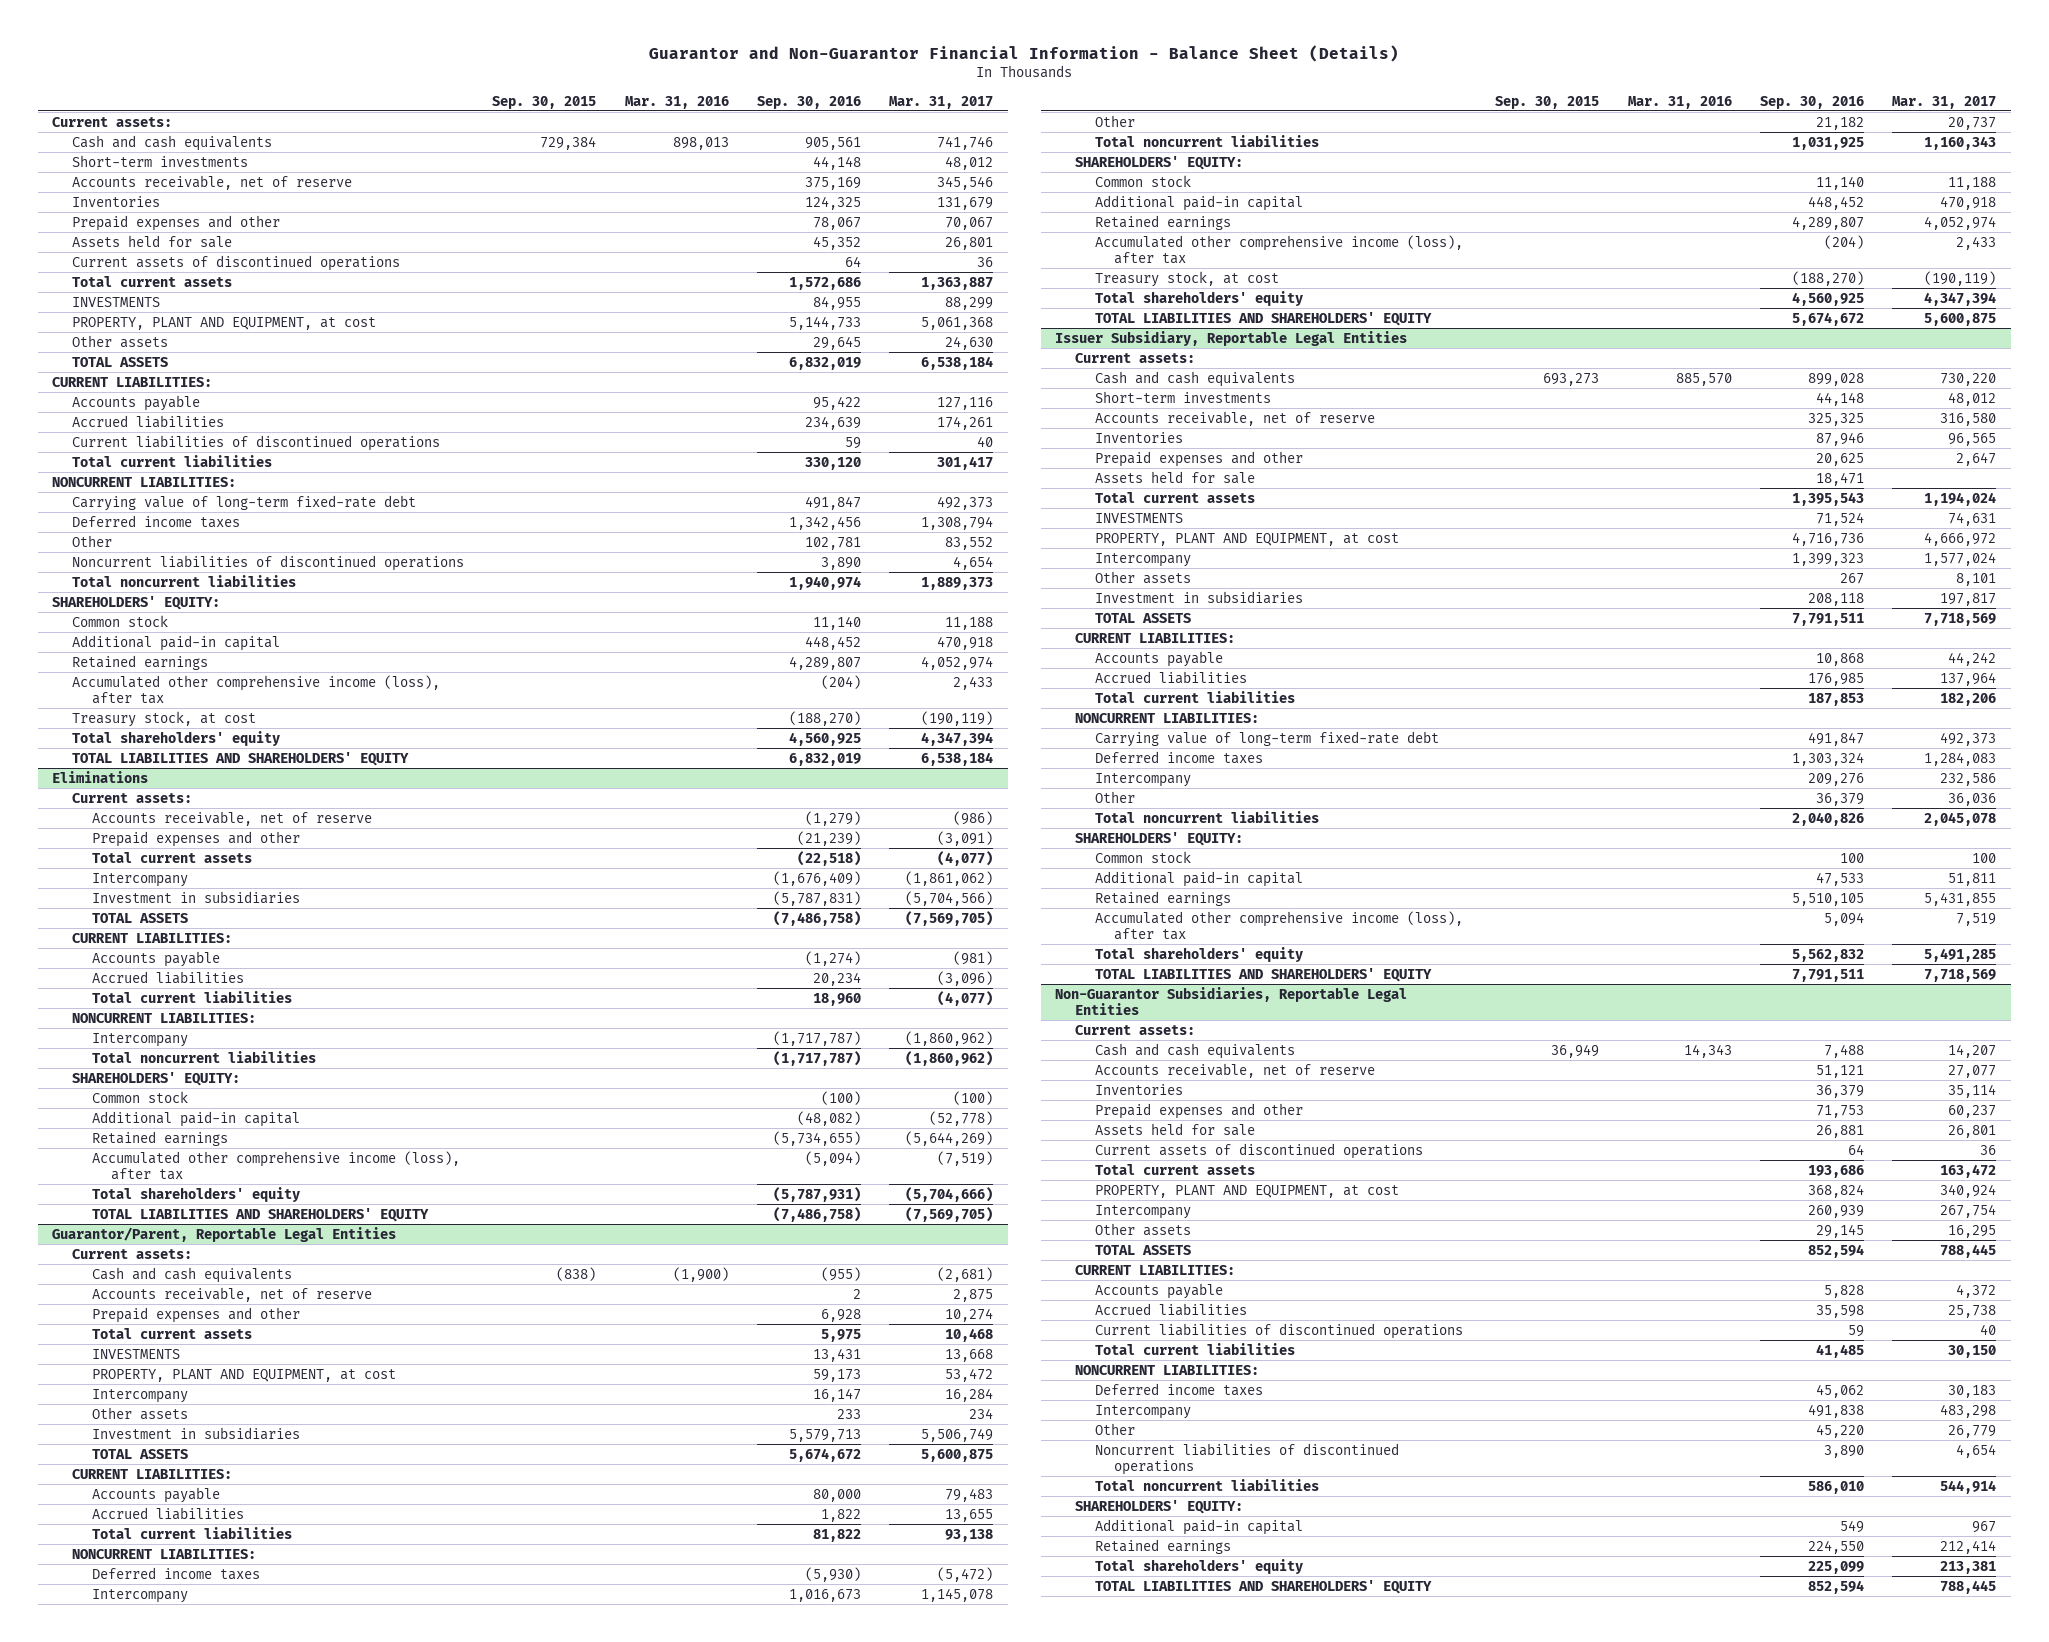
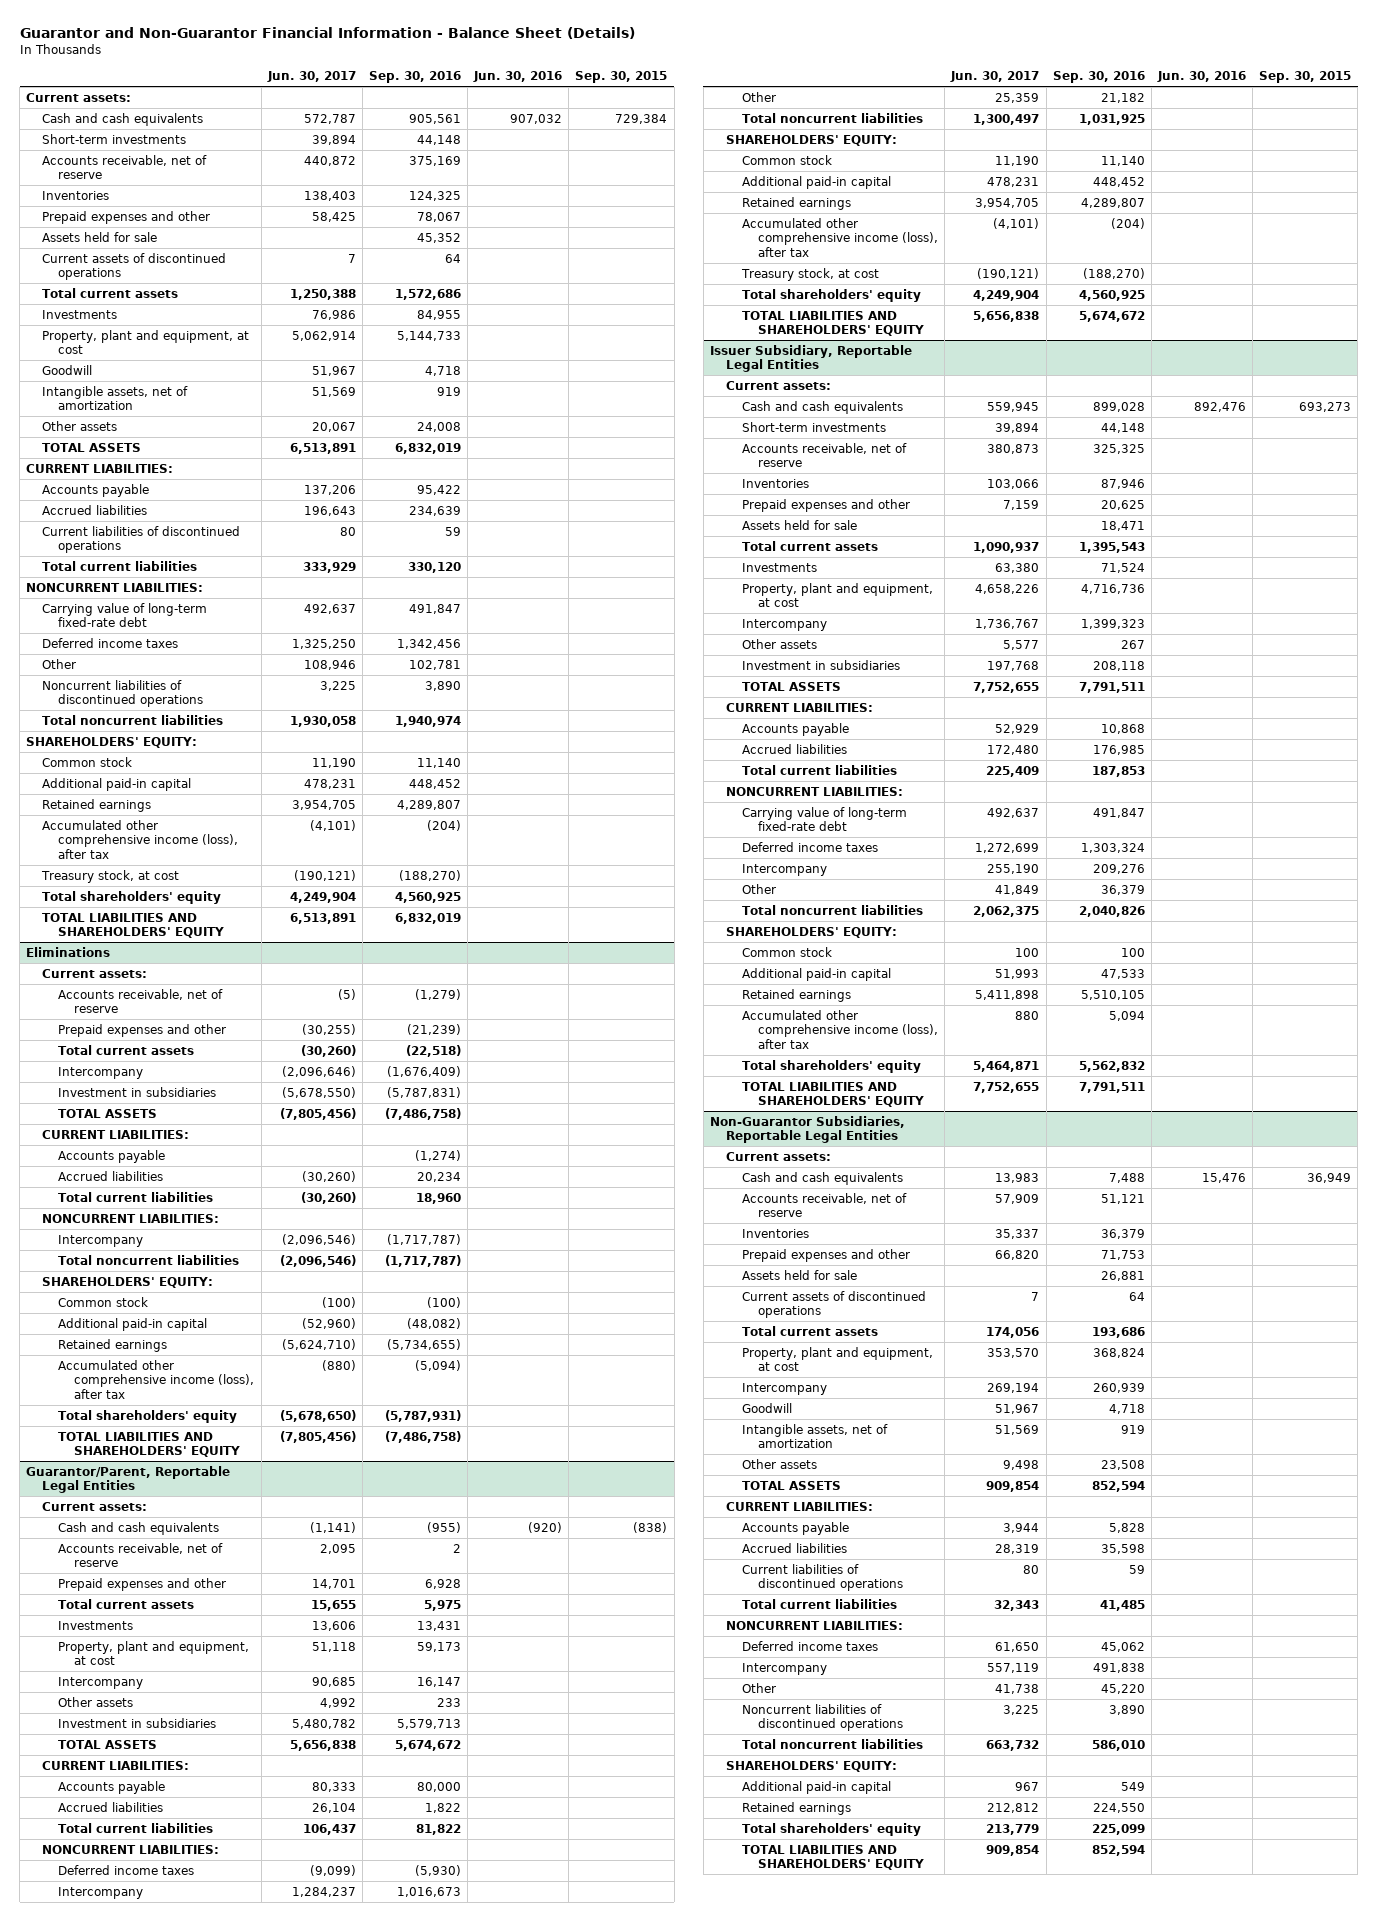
[624,95,729,109] Mar. 31, 2016 -> none
[889,95,994,109] Mar. 31, 2017 -> none
none -> [266,71,356,83] Jun. 30, 2017
none -> [473,71,563,83] Jun. 30, 2016
[72,296,161,307] INVESTMENTS -> [42,309,118,319] Investments
[72,316,377,330] PROPERTY, PLANT AND EQUIPMENT, at cost -> [42,329,250,355] Property, plant and equipment, at cost
none -> [42,364,93,375] Goodwill
none -> [42,385,189,411] Intangible assets, net of amortization
[813,335,862,350] 29,645 -> [416,421,461,432] 24,008
[91,1348,180,1359] INVESTMENTS -> [58,1620,134,1630] Investments
[91,1368,396,1382] PROPERTY, PLANT AND EQUIPMENT, at cost -> [58,1640,250,1666] Property, plant and equipment, at cost
[1094,512,1183,523] INVESTMENTS -> [742,562,818,572] Investments
[1094,532,1399,546] PROPERTY, PLANT AND EQUIPMENT, at cost -> [742,582,934,608] Property, plant and equipment, at cost
[1094,1184,1399,1198] PROPERTY, PLANT AND EQUIPMENT, at cost -> [742,1346,934,1372] Property, plant and equipment, at cost
none -> [742,1402,793,1413] Goodwill
none -> [742,1423,889,1449] Intangible assets, net of amortization
[1816,1223,1865,1238] 29,145 -> [1100,1459,1145,1470] 23,508

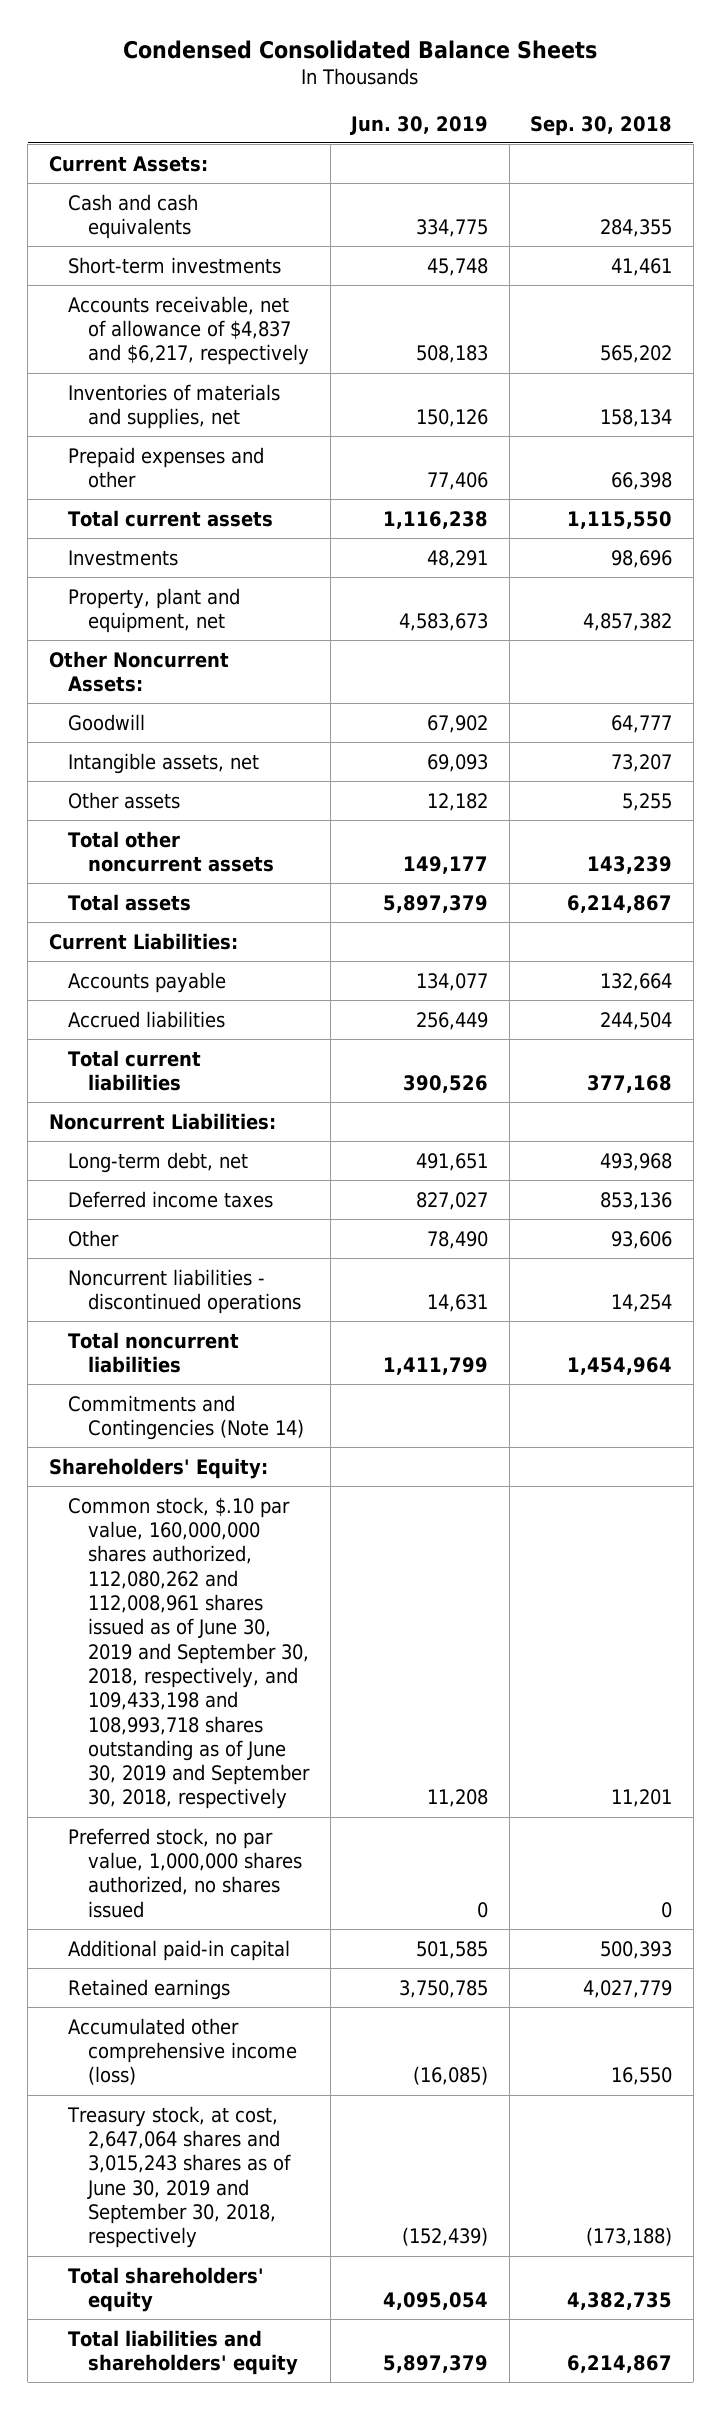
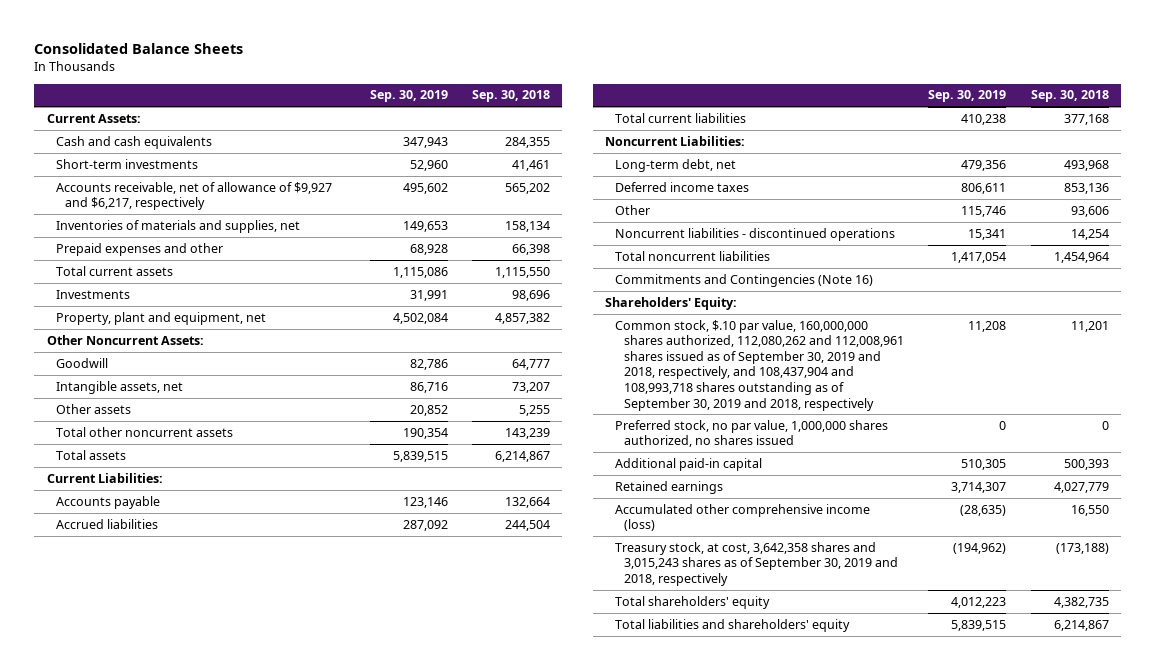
[123,39,598,59] Condensed Consolidated Balance Sheets -> [34,42,244,54] Consolidated Balance Sheets
[350,115,489,135] Jun. 30, 2019 -> none
none -> [369,90,448,103] Sep. 30, 2019
[68,295,310,366] Accounts receivable, net of allowance of $4,837 and $6,217, respectively -> [55,181,332,211] Accounts receivable, net of allowance of $9,927 and $6,217, respectively
[68,1394,305,1440] Commitments and Contingencies (Note 14) -> [614,273,873,287] Commitments and Contingencies (Note 16)
[68,1496,311,1810] Common stock, $.10 par value, 160,000,000 shares authorized, 112,080,262 and 112,008,961 shares issued as of June 30, 2019 and September 30, 2018, respectively, and 109,433,198 and 108,993,718 shares outstanding as of June 30, 2019 and September 30, 2018, respectively -> [614,319,905,411] Common stock, $.10 par value, 160,000,000 shares authorized, 112,080,262 and 112,008,961 shares issued as of September 30, 2019 and 2018, respectively, and 108,437,904 and 108,993,718 shares outstanding as of September 30, 2019 and 2018, respectively
[67,2105,292,2249] Treasury stock, at cost, 2,647,064 shares and 3,015,243 shares as of June 30, 2019 and September 30, 2018, respectively -> [614,541,899,586] Treasury stock, at cost, 3,642,358 shares and 3,015,243 shares as of September 30, 2019 and 2018, respectively

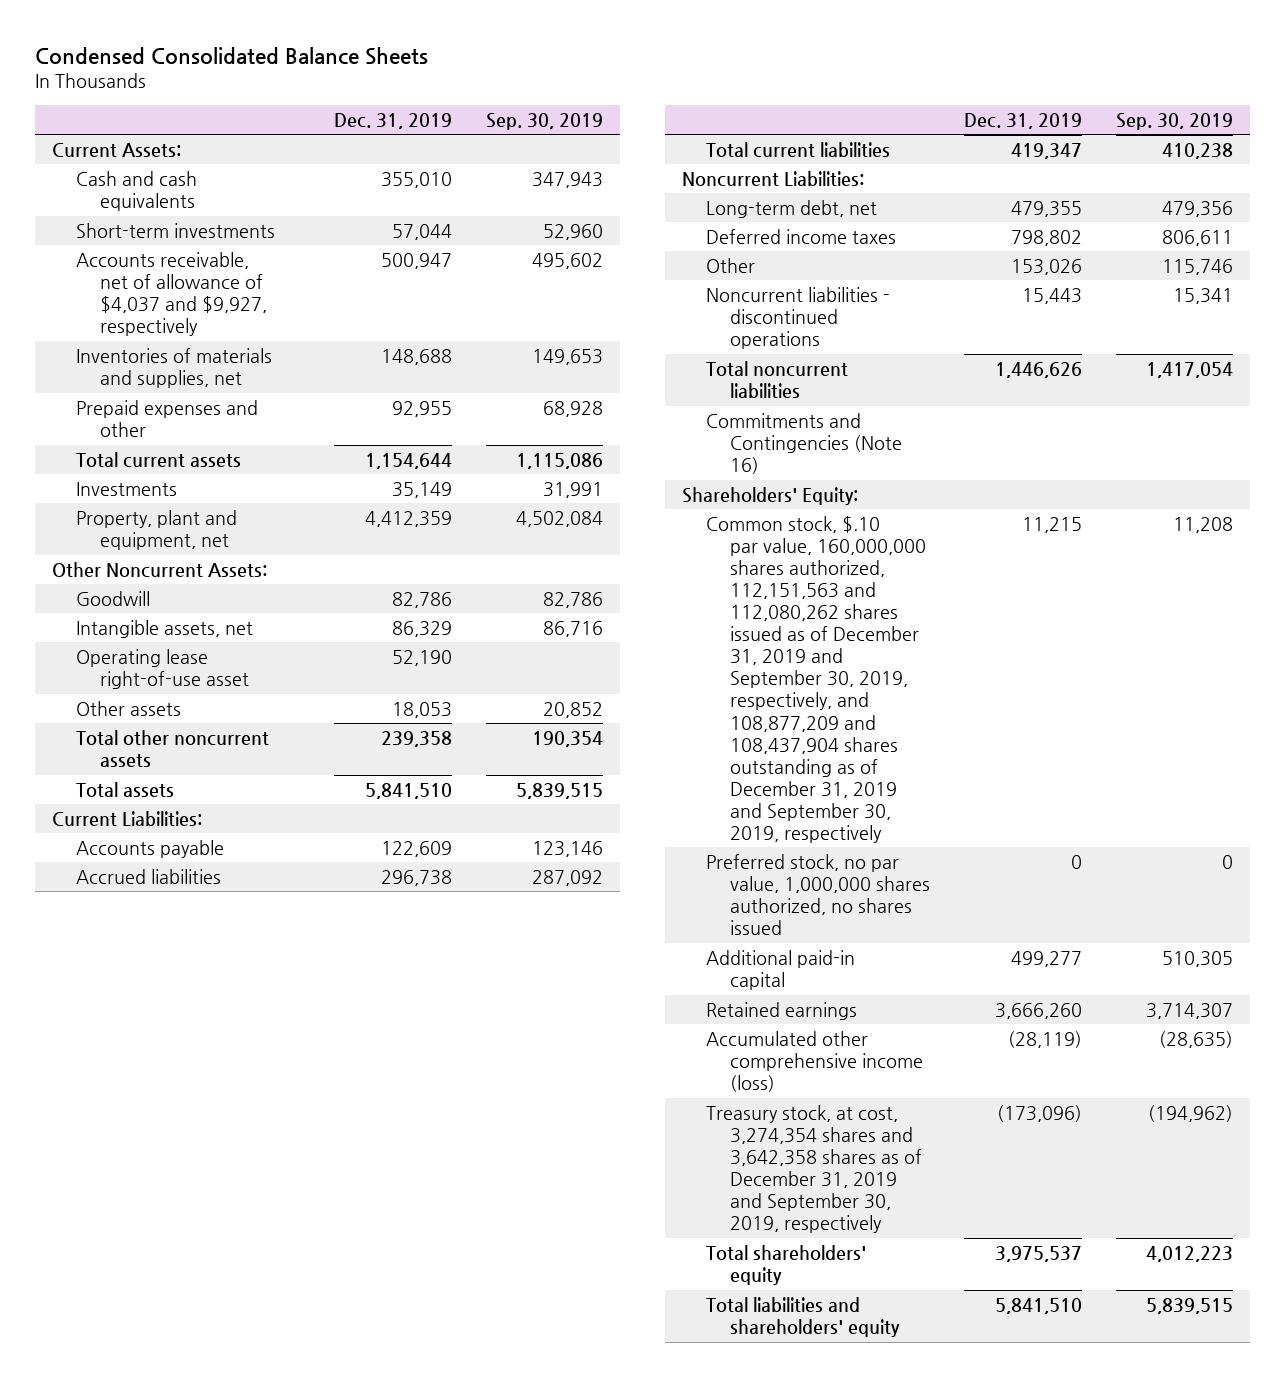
[34,42,244,54] Consolidated Balance Sheets -> [34,46,428,65] Condensed Consolidated Balance Sheets
[471,90,550,103] Sep. 30, 2018 -> none
none -> [334,112,453,129] Dec. 31, 2019
[55,181,332,211] Accounts receivable, net of allowance of $9,927 and $6,217, respectively -> [76,251,268,337] Accounts receivable, net of allowance of $4,037 and $9,927, respectively
none -> [76,648,250,690] Operating lease right-of-use asset
[614,319,905,411] Common stock, $.10 par value, 160,000,000 shares authorized, 112,080,262 and 112,008,961 shares issued as of September 30, 2019 and 2018, respectively, and 108,437,904 and 108,993,718 shares outstanding as of September 30, 2019 and 2018, respectively -> [706,515,927,843] Common stock, $.10 par value, 160,000,000 shares authorized, 112,151,563 and 112,080,262 shares issued as of December 31, 2019 and September 30, 2019, respectively, and 108,877,209 and 108,437,904 shares outstanding as of December 31, 2019 and September 30, 2019, respectively
[614,541,899,586] Treasury stock, at cost, 3,642,358 shares and 3,015,243 shares as of September 30, 2019 and 2018, respectively -> [706,1104,923,1234] Treasury stock, at cost, 3,274,354 shares and 3,642,358 shares as of December 31, 2019 and September 30, 2019, respectively

